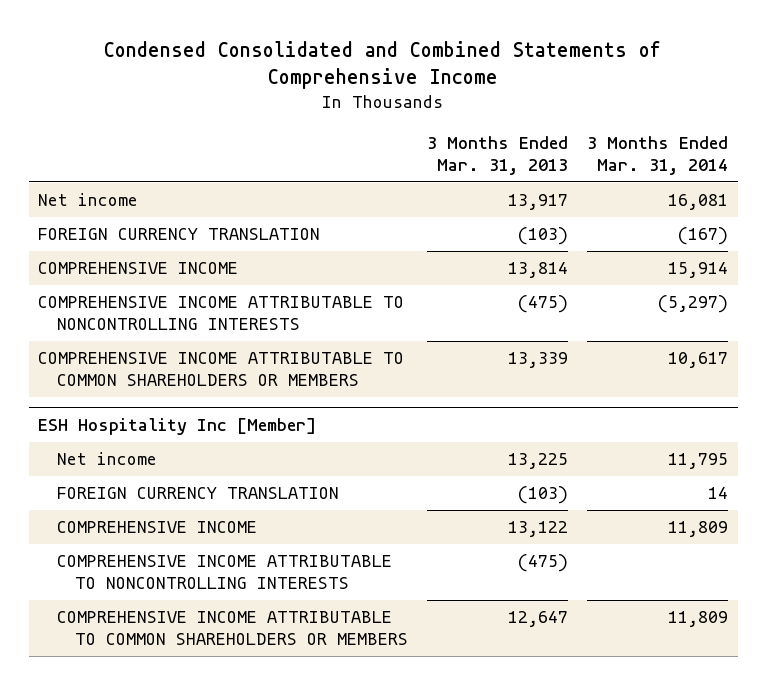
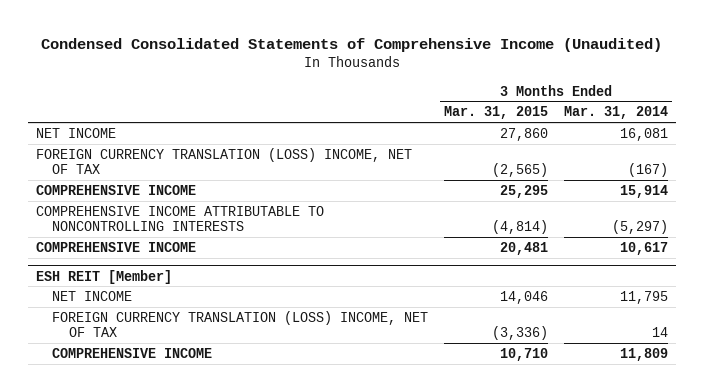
[104,40,662,90] Condensed Consolidated and Combined Statements of Comprehensive Income -> [41,38,663,53] Condensed Consolidated Statements of Comprehensive Income (Unaudited)
[427,136,569,175] 3 Months Ended Mar. 31, 2013 -> none
none -> [444,106,549,120] Mar. 31, 2015
[38,193,139,207] Net income -> [36,127,117,138] NET INCOME
[38,228,321,241] FOREIGN CURRENCY TRANSLATION -> [36,147,413,175] FOREIGN CURRENCY TRANSLATION (LOSS) INCOME, NET OF TAX
[38,418,317,436] ESH Hospitality Inc [Member] -> none
[38,352,405,386] COMPREHENSIVE INCOME ATTRIBUTABLE TO COMMON SHAREHOLDERS OR MEMBERS -> [36,241,197,252] COMPREHENSIVE INCOME
none -> [36,269,173,284] ESH REIT [Member]
[56,452,157,466] Net income -> [52,290,133,301] NET INCOME
[56,487,339,500] FOREIGN CURRENCY TRANSLATION -> [52,310,429,338] FOREIGN CURRENCY TRANSLATION (LOSS) INCOME, NET OF TAX
[56,555,392,589] COMPREHENSIVE INCOME ATTRIBUTABLE TO NONCONTROLLING INTERESTS -> none
[56,611,409,645] COMPREHENSIVE INCOME ATTRIBUTABLE TO COMMON SHAREHOLDERS OR MEMBERS -> none

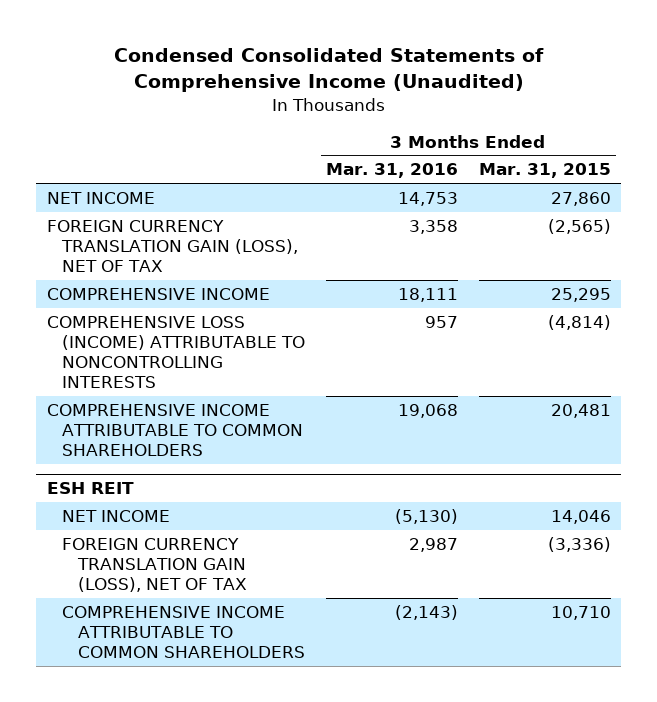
[564,106,669,120] Mar. 31, 2014 -> none
none -> [326,163,459,179] Mar. 31, 2016
[36,147,413,175] FOREIGN CURRENCY TRANSLATION (LOSS) INCOME, NET OF TAX -> [46,220,299,273] FOREIGN CURRENCY TRANSLATION GAIN (LOSS), NET OF TAX
[36,205,325,232] COMPREHENSIVE INCOME ATTRIBUTABLE TO NONCONTROLLING INTERESTS -> [46,316,306,389] COMPREHENSIVE LOSS (INCOME) ATTRIBUTABLE TO NONCONTROLLING INTERESTS
[36,241,197,252] COMPREHENSIVE INCOME -> [46,404,304,457] COMPREHENSIVE INCOME ATTRIBUTABLE TO COMMON SHAREHOLDERS
[36,269,173,284] ESH REIT [Member] -> [46,482,134,495] ESH REIT
[52,310,429,338] FOREIGN CURRENCY TRANSLATION (LOSS) INCOME, NET OF TAX -> [62,538,248,593] FOREIGN CURRENCY TRANSLATION GAIN (LOSS), NET OF TAX
[52,347,213,358] COMPREHENSIVE INCOME -> [62,606,306,659] COMPREHENSIVE INCOME ATTRIBUTABLE TO COMMON SHAREHOLDERS

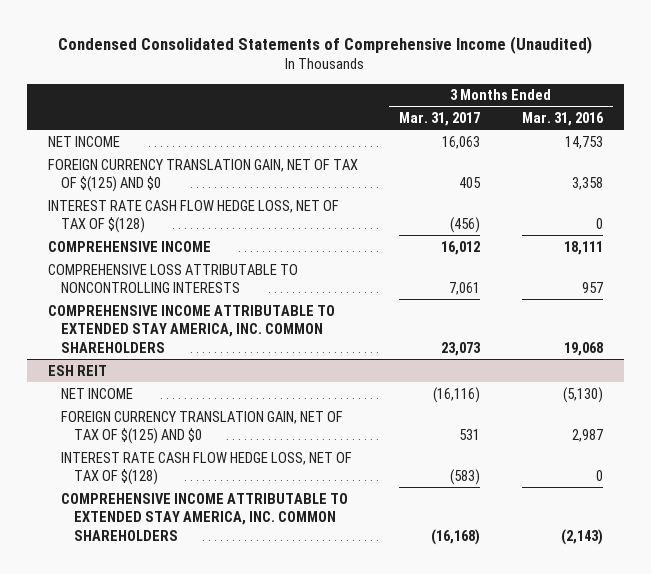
[478,163,611,179] Mar. 31, 2015 -> none
none -> [399,112,481,127] Mar. 31, 2017
[46,220,299,273] FOREIGN CURRENCY TRANSLATION GAIN (LOSS), NET OF TAX -> [47,158,358,193] FOREIGN CURRENCY TRANSLATION GAIN, NET OF TAX OF $(125) AND $0
none -> [47,199,339,234] INTEREST RATE CASH FLOW HEDGE LOSS, NET OF TAX OF $(128)
[46,316,306,389] COMPREHENSIVE LOSS (INCOME) ATTRIBUTABLE TO NONCONTROLLING INTERESTS -> [47,263,298,294] COMPREHENSIVE LOSS ATTRIBUTABLE TO NONCONTROLLING INTERESTS
[46,404,304,457] COMPREHENSIVE INCOME ATTRIBUTABLE TO COMMON SHAREHOLDERS -> [47,304,335,353] COMPREHENSIVE INCOME ATTRIBUTABLE TO EXTENDED STAY AMERICA, INC. COMMON SHAREHOLDERS
[62,538,248,593] FOREIGN CURRENCY TRANSLATION GAIN (LOSS), NET OF TAX -> [60,410,343,445] FOREIGN CURRENCY TRANSLATION GAIN, NET OF TAX OF $(125) AND $0
none -> [60,451,352,486] INTEREST RATE CASH FLOW HEDGE LOSS, NET OF TAX OF $(128)
[62,606,306,659] COMPREHENSIVE INCOME ATTRIBUTABLE TO COMMON SHAREHOLDERS -> [60,492,348,541] COMPREHENSIVE INCOME ATTRIBUTABLE TO EXTENDED STAY AMERICA, INC. COMMON SHAREHOLDERS

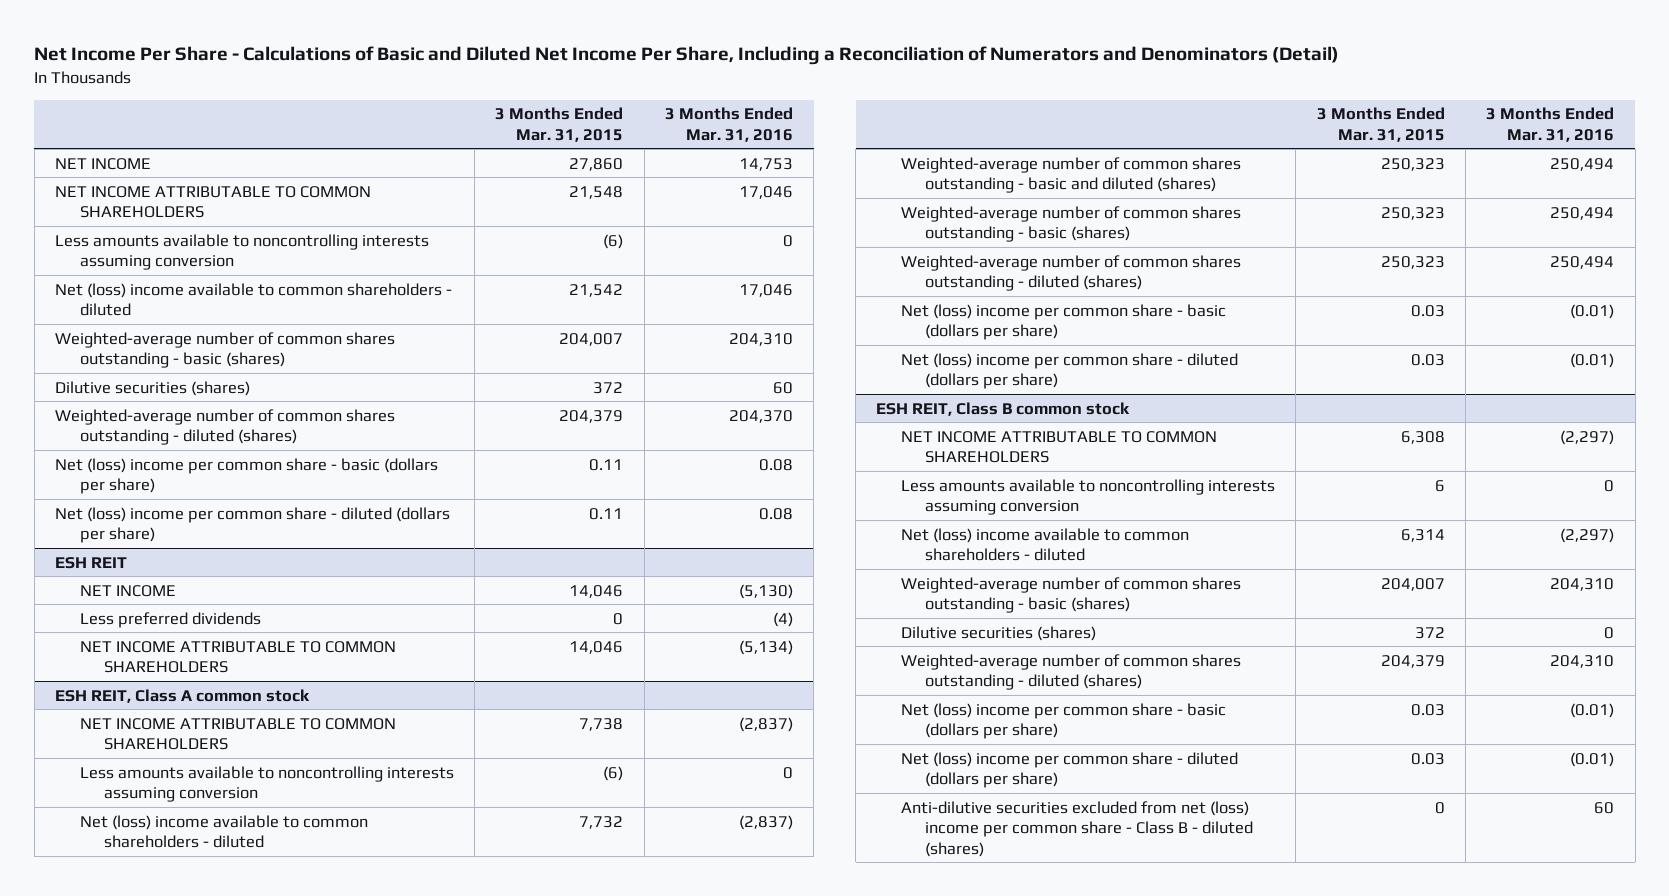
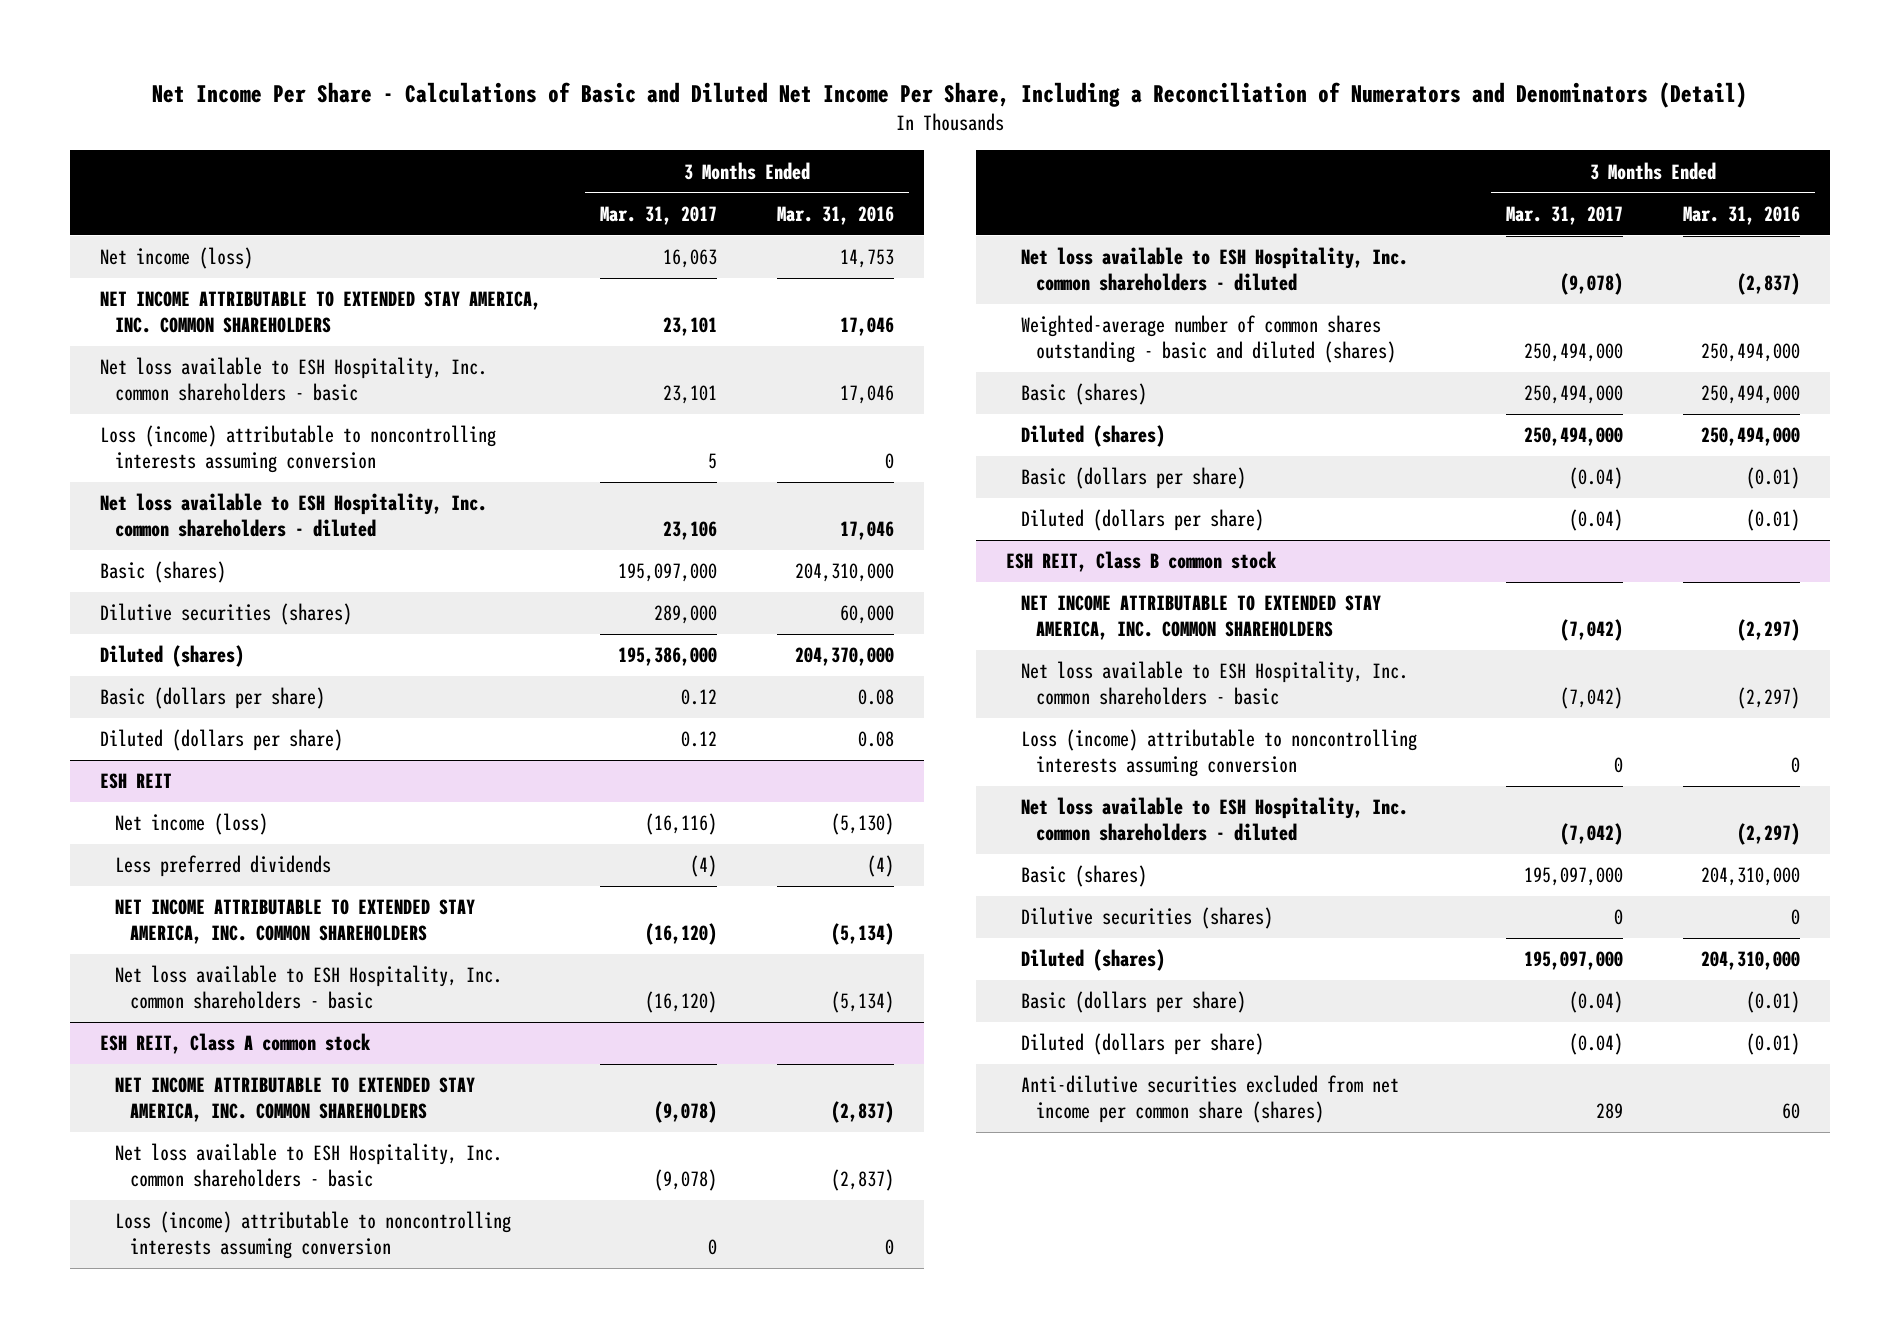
[495,107,624,142] 3 Months Ended Mar. 31, 2015 -> none
none -> [600,206,718,226] Mar. 31, 2017
[55,157,152,170] NET INCOME -> [99,247,253,270] Net income (loss)
[55,185,372,219] NET INCOME ATTRIBUTABLE TO COMMON SHAREHOLDERS -> [99,291,541,334] NET INCOME ATTRIBUTABLE TO EXTENDED STAY AMERICA, INC. COMMON SHAREHOLDERS
none -> [99,357,487,402] Net loss available to ESH Hospitality, Inc. common shareholders - basic
[55,233,430,271] Less amounts available to noncontrolling interests assuming conversion -> [99,425,496,474] Loss (income) attributable to noncontrolling interests assuming conversion
[55,282,453,317] Net (loss) income available to common shareholders - diluted -> [99,493,487,538] Net loss available to ESH Hospitality, Inc. common shareholders - diluted
[55,331,396,369] Weighted-average number of common shares outstanding - basic (shares) -> [99,561,226,584] Basic (shares)
[728,332,793,346] 204,310 -> [795,563,895,583] 204,310,000
[772,381,793,394] 60 -> [840,605,895,625] 60,000
[55,408,396,446] Weighted-average number of common shares outstanding - diluted (shares) -> [99,645,244,668] Diluted (shares)
[728,409,793,423] 204,370 -> [795,647,895,667] 204,370,000
[55,457,439,495] Net (loss) income per common share - basic (dollars per share) -> [99,687,325,710] Basic (dollars per share)
[55,506,451,544] Net (loss) income per common share - diluted (dollars per share) -> [99,729,343,752] Diluted (dollars per share)
[79,584,176,597] NET INCOME -> [114,813,268,836] Net income (loss)
[79,640,396,674] NET INCOME ATTRIBUTABLE TO COMMON SHAREHOLDERS -> [114,899,475,945] NET INCOME ATTRIBUTABLE TO EXTENDED STAY AMERICA, INC. COMMON SHAREHOLDERS
none -> [114,965,502,1010] Net loss available to ESH Hospitality, Inc. common shareholders - basic
[79,717,396,751] NET INCOME ATTRIBUTABLE TO COMMON SHAREHOLDERS -> [114,1077,475,1123] NET INCOME ATTRIBUTABLE TO EXTENDED STAY AMERICA, INC. COMMON SHAREHOLDERS
none -> [114,1143,502,1188] Net loss available to ESH Hospitality, Inc. common shareholders - basic
[79,765,454,803] Less amounts available to noncontrolling interests assuming conversion -> [114,1211,511,1260] Loss (income) attributable to noncontrolling interests assuming conversion
[79,814,368,849] Net (loss) income available to common shareholders - diluted -> [1020,247,1408,292] Net loss available to ESH Hospitality, Inc. common shareholders - diluted
[1550,157,1615,171] 250,494 -> [1701,343,1801,363] 250,494,000
[900,205,1241,243] Weighted-average number of common shares outstanding - basic (shares) -> [1020,383,1147,406] Basic (shares)
[1550,206,1615,220] 250,494 -> [1701,385,1801,405] 250,494,000
[900,254,1241,292] Weighted-average number of common shares outstanding - diluted (shares) -> [1020,425,1165,448] Diluted (shares)
[1550,255,1615,269] 250,494 -> [1701,427,1801,447] 250,494,000
[900,303,1226,341] Net (loss) income per common share - basic (dollars per share) -> [1020,467,1246,490] Basic (dollars per share)
[900,352,1238,390] Net (loss) income per common share - diluted (dollars per share) -> [1020,509,1264,532] Diluted (dollars per share)
[900,430,1217,464] NET INCOME ATTRIBUTABLE TO COMMON SHAREHOLDERS -> [1020,595,1381,641] NET INCOME ATTRIBUTABLE TO EXTENDED STAY AMERICA, INC. COMMON SHAREHOLDERS
none -> [1020,661,1408,706] Net loss available to ESH Hospitality, Inc. common shareholders - basic
[900,478,1275,516] Less amounts available to noncontrolling interests assuming conversion -> [1020,729,1417,778] Loss (income) attributable to noncontrolling interests assuming conversion
[900,527,1189,562] Net (loss) income available to common shareholders - diluted -> [1020,797,1408,842] Net loss available to ESH Hospitality, Inc. common shareholders - diluted
[900,576,1241,614] Weighted-average number of common shares outstanding - basic (shares) -> [1020,865,1147,888] Basic (shares)
[1550,577,1615,591] 204,310 -> [1701,867,1801,887] 204,310,000
[900,653,1241,691] Weighted-average number of common shares outstanding - diluted (shares) -> [1020,949,1165,972] Diluted (shares)
[1550,654,1615,668] 204,310 -> [1701,951,1801,971] 204,310,000
[900,702,1226,740] Net (loss) income per common share - basic (dollars per share) -> [1020,991,1246,1014] Basic (dollars per share)
[900,751,1238,789] Net (loss) income per common share - diluted (dollars per share) -> [1020,1033,1264,1056] Diluted (dollars per share)
[900,800,1254,857] Anti-dilutive securities excluded from net (loss) income per common share - Class B - diluted (shares) -> [1020,1075,1399,1124] Anti-dilutive securities excluded from net income per common share (shares)

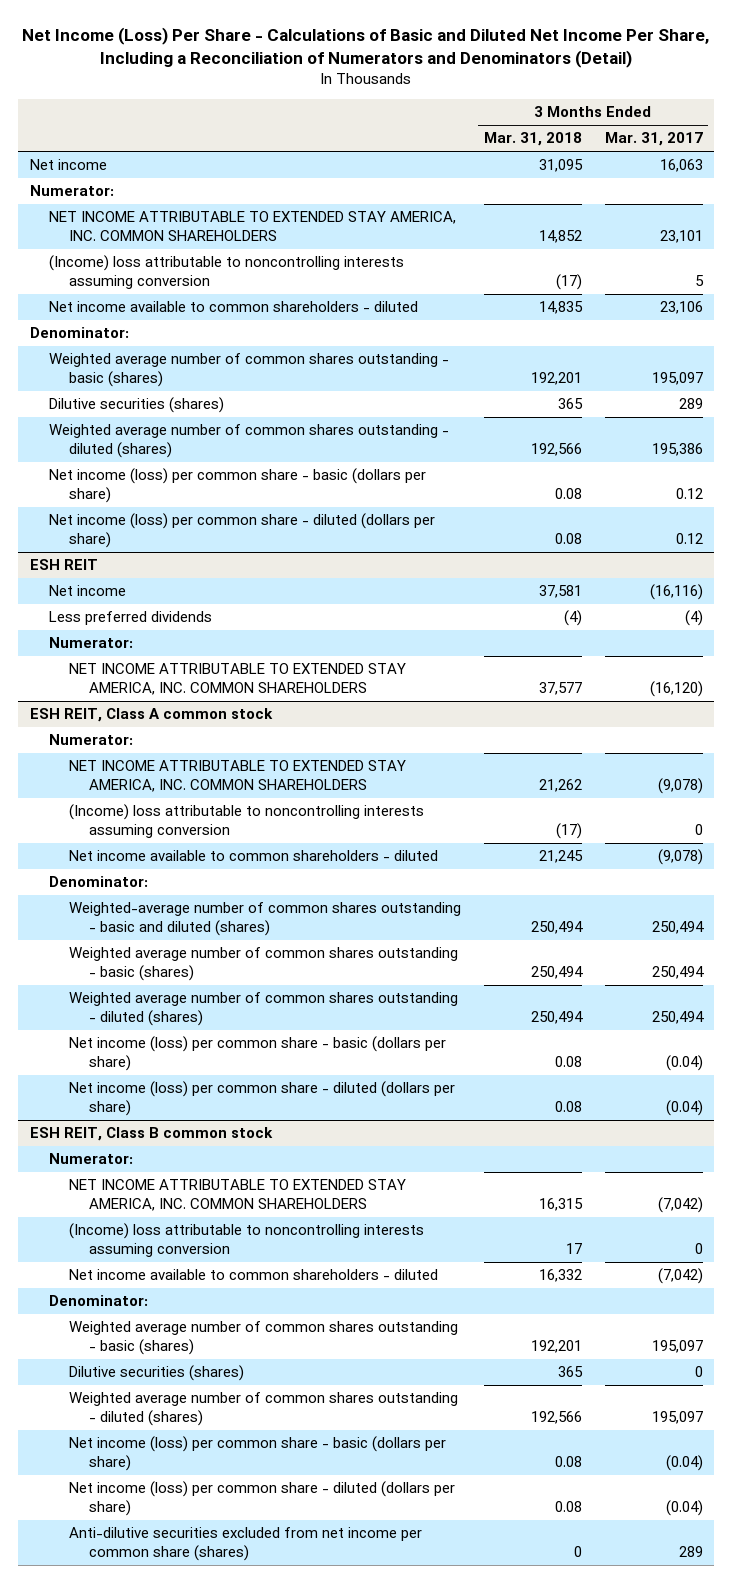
[151,81,1747,108] Net Income Per Share - Calculations of Basic and Diluted Net Income Per Share, Including a Reconciliation of Numerators and Denominators (Detail) -> [22,27,710,69] Net Income (Loss) Per Share - Calculations of Basic and Diluted Net Income Per Share, Including a Reconciliation of Numerators and Denominators (Detail)
[777,206,895,226] Mar. 31, 2016 -> none
none -> [483,132,582,147] Mar. 31, 2018
[99,247,253,270] Net income (loss) -> [29,159,107,171] Net income
none -> [29,185,114,197] Numerator:
[99,357,487,402] Net loss available to ESH Hospitality, Inc. common shareholders - basic -> none
[99,425,496,474] Loss (income) attributable to noncontrolling interests assuming conversion -> [49,255,405,290] (Income) loss attributable to noncontrolling interests assuming conversion
[99,493,487,538] Net loss available to ESH Hospitality, Inc. common shareholders - diluted -> [49,301,419,313] Net income available to common shareholders - diluted
none -> [29,327,129,339] Denominator:
[99,561,226,584] Basic (shares) -> [49,353,450,388] Weighted average number of common shares outstanding - basic (shares)
[618,563,718,583] 195,097,000 -> [651,372,703,386] 195,097
[654,605,718,625] 289,000 -> [678,398,703,410] 289
[99,645,244,668] Diluted (shares) -> [49,424,450,459] Weighted average number of common shares outstanding - diluted (shares)
[618,647,718,667] 195,386,000 -> [651,443,703,457] 195,386
[99,687,325,710] Basic (dollars per share) -> [49,468,427,504] Net income (loss) per common share - basic (dollars per share)
[99,729,343,752] Diluted (dollars per share) -> [49,513,436,549] Net income (loss) per common share - diluted (dollars per share)
[114,813,268,836] Net income (loss) -> [49,585,127,597] Net income
none -> [49,637,134,649] Numerator:
[114,965,502,1010] Net loss available to ESH Hospitality, Inc. common shareholders - basic -> none
none -> [49,734,134,746] Numerator:
[114,1143,502,1188] Net loss available to ESH Hospitality, Inc. common shareholders - basic -> none
[114,1211,511,1260] Loss (income) attributable to noncontrolling interests assuming conversion -> [69,804,425,839] (Income) loss attributable to noncontrolling interests assuming conversion
[1020,247,1408,292] Net loss available to ESH Hospitality, Inc. common shareholders - diluted -> [69,850,439,862] Net income available to common shareholders - diluted
none -> [49,876,149,888] Denominator:
[1524,343,1624,363] 250,494,000 -> [651,921,704,935] 250,494
[1020,383,1147,406] Basic (shares) -> [69,947,459,982] Weighted average number of common shares outstanding - basic (shares)
[1524,385,1624,405] 250,494,000 -> [651,966,704,980] 250,494
[1020,425,1165,448] Diluted (shares) -> [69,992,459,1027] Weighted average number of common shares outstanding - diluted (shares)
[1524,427,1624,447] 250,494,000 -> [651,1011,704,1025] 250,494
[1020,467,1246,490] Basic (dollars per share) -> [69,1036,447,1072] Net income (loss) per common share - basic (dollars per share)
[1020,509,1264,532] Diluted (dollars per share) -> [69,1081,456,1117] Net income (loss) per common share - diluted (dollars per share)
none -> [49,1153,134,1165] Numerator:
[1020,661,1408,706] Net loss available to ESH Hospitality, Inc. common shareholders - basic -> none
[1020,729,1417,778] Loss (income) attributable to noncontrolling interests assuming conversion -> [69,1223,425,1258] (Income) loss attributable to noncontrolling interests assuming conversion
[1020,797,1408,842] Net loss available to ESH Hospitality, Inc. common shareholders - diluted -> [69,1269,439,1281] Net income available to common shareholders - diluted
none -> [49,1295,149,1307] Denominator:
[1020,865,1147,888] Basic (shares) -> [69,1321,459,1356] Weighted average number of common shares outstanding - basic (shares)
[1524,867,1624,887] 195,097,000 -> [651,1340,703,1354] 195,097
[1020,949,1165,972] Diluted (shares) -> [69,1392,459,1427] Weighted average number of common shares outstanding - diluted (shares)
[1524,951,1624,971] 195,097,000 -> [651,1411,703,1425] 195,097
[1020,991,1246,1014] Basic (dollars per share) -> [69,1436,447,1472] Net income (loss) per common share - basic (dollars per share)
[1020,1033,1264,1056] Diluted (dollars per share) -> [69,1481,456,1517] Net income (loss) per common share - diluted (dollars per share)

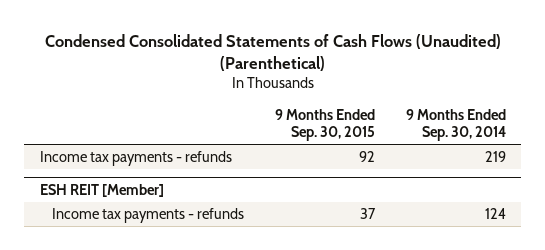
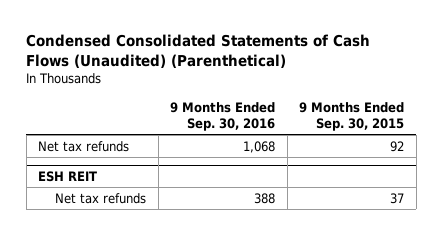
[405,108,506,142] 9 Months Ended Sep. 30, 2014 -> none
none -> [170,102,276,132] 9 Months Ended Sep. 30, 2016
[39,150,232,166] Income tax payments - refunds -> [38,140,130,152] Net tax refunds
[39,183,164,197] ESH REIT [Member] -> [38,170,98,182] ESH REIT
[51,207,244,223] Income tax payments - refunds -> [55,192,147,204] Net tax refunds

